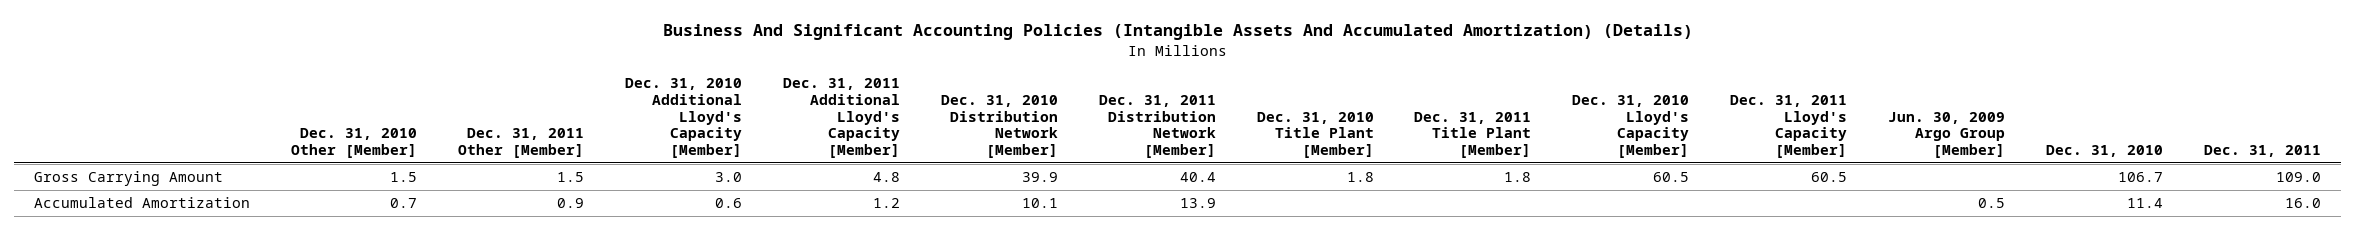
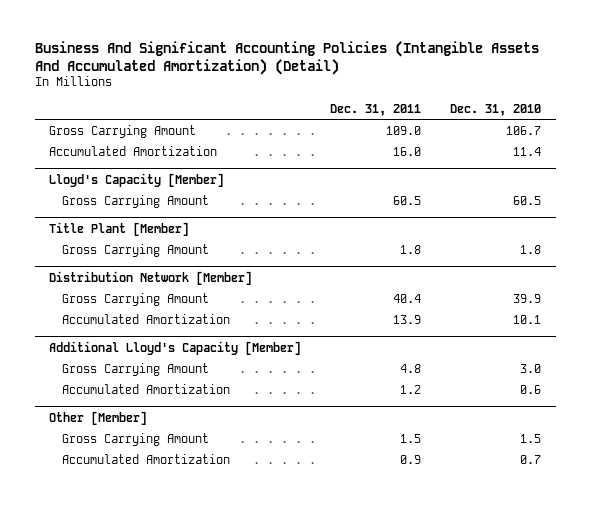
[662,24,1693,41] Business And Significant Accounting Policies (Intangible Assets And Accumulated Amortization) (Details) -> [34,40,539,75] Business And Significant Accounting Policies (Intangible Assets And Accumulated Amortization) (Detail)
[291,128,418,159] Dec. 31, 2010 Other [Member] -> none
[458,128,585,159] Dec. 31, 2011 Other [Member] -> none
[624,78,742,159] Dec. 31, 2010 Additional Lloyd's Capacity [Member] -> none
[782,78,900,159] Dec. 31, 2011 Additional Lloyd's Capacity [Member] -> none
[940,94,1058,159] Dec. 31, 2010 Distribution Network [Member] -> none
[1098,94,1216,159] Dec. 31, 2011 Distribution Network [Member] -> none
[1256,111,1374,159] Dec. 31, 2010 Title Plant [Member] -> none
[1414,111,1532,159] Dec. 31, 2011 Title Plant [Member] -> none
[1572,94,1690,159] Dec. 31, 2010 Lloyd's Capacity [Member] -> none
[1730,94,1848,159] Dec. 31, 2011 Lloyd's Capacity [Member] -> none
[1888,111,2006,159] Jun. 30, 2009 Argo Group [Member] -> none
none -> [49,172,225,187] Lloyd's Capacity [Member]
none -> [62,194,210,208] Gross Carrying Amount
none -> [49,221,190,236] Title Plant [Member]
none -> [62,243,210,257] Gross Carrying Amount
none -> [49,270,253,285] Distribution Network [Member]
none -> [62,292,210,306] Gross Carrying Amount
none -> [62,313,231,324] Accumulated Amortization
none -> [49,340,302,355] Additional Lloyd's Capacity [Member]
none -> [62,362,210,376] Gross Carrying Amount
none -> [62,383,231,394] Accumulated Amortization
none -> [49,410,148,425] Other [Member]
none -> [62,432,210,446] Gross Carrying Amount
none -> [62,453,231,464] Accumulated Amortization

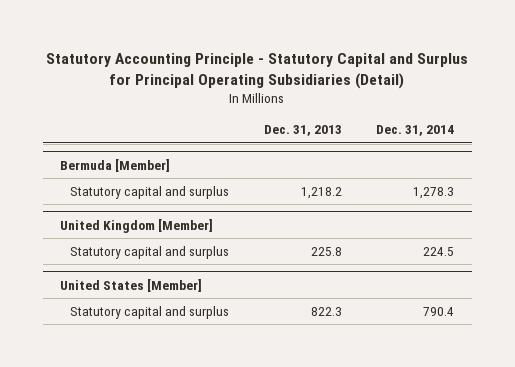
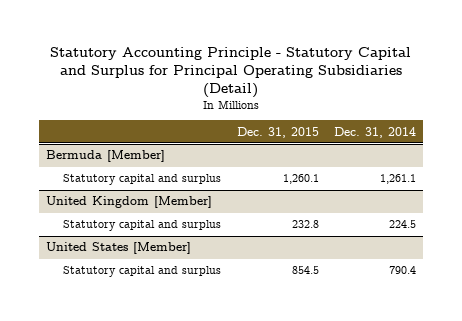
[263,125,342,137] Dec. 31, 2013 -> none
none -> [236,126,319,138] Dec. 31, 2015
[413,186,455,199] 1,278.3 -> [379,174,416,185] 1,261.1

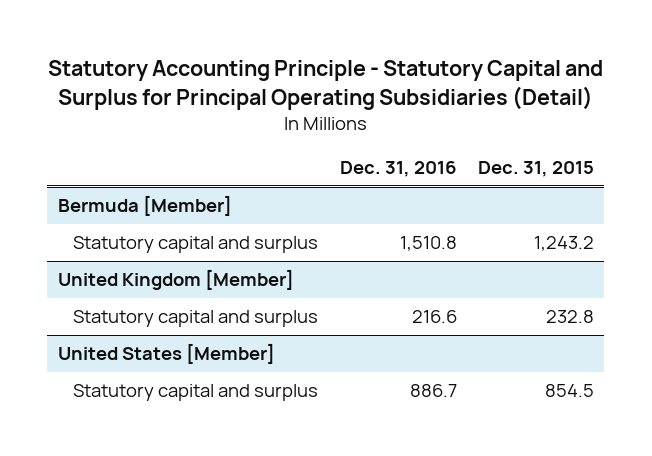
[333,126,416,138] Dec. 31, 2014 -> none
none -> [339,161,457,178] Dec. 31, 2016
[282,174,319,185] 1,260.1 -> [533,236,594,252] 1,243.2

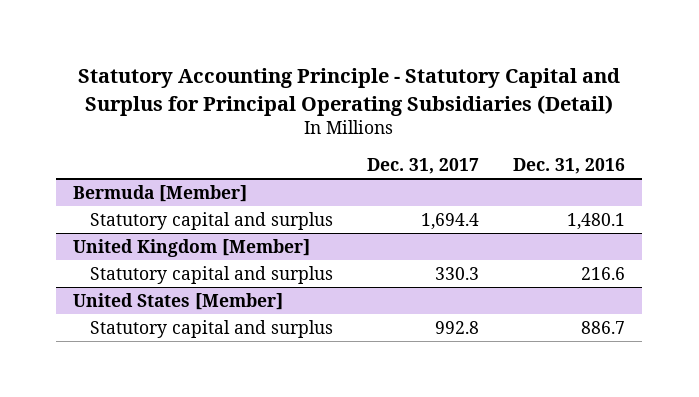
[477,161,594,178] Dec. 31, 2015 -> none
none -> [367,158,480,175] Dec. 31, 2017
[399,236,457,252] 1,510.8 -> [567,212,626,230] 1,480.1

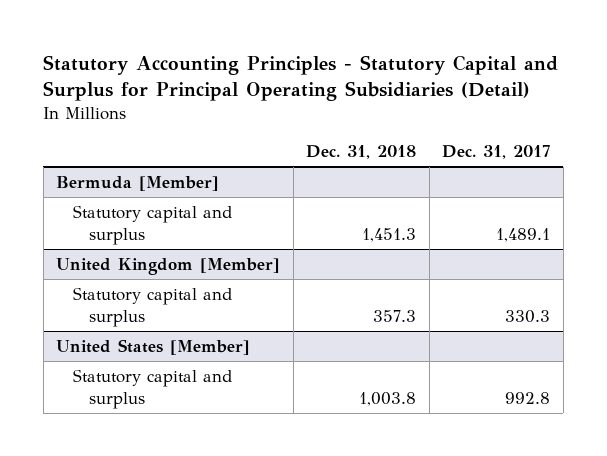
[78,68,621,116] Statutory Accounting Principle - Statutory Capital and Surplus for Principal Operating Subsidiaries (Detail) -> [43,54,559,102] Statutory Accounting Principles - Statutory Capital and Surplus for Principal Operating Subsidiaries (Detail)
[513,158,626,175] Dec. 31, 2016 -> none
none -> [306,145,417,160] Dec. 31, 2018
[421,212,480,230] 1,694.4 -> [496,227,551,242] 1,489.1

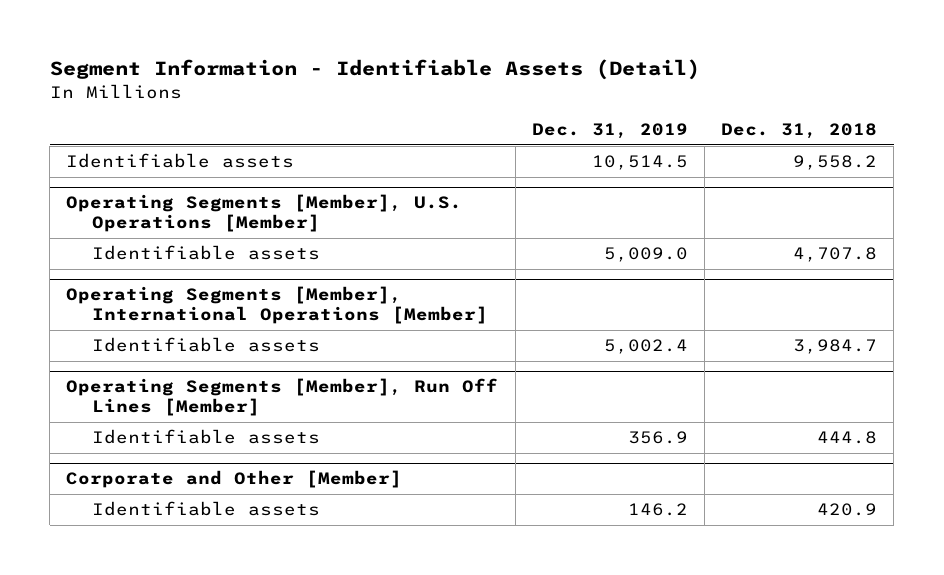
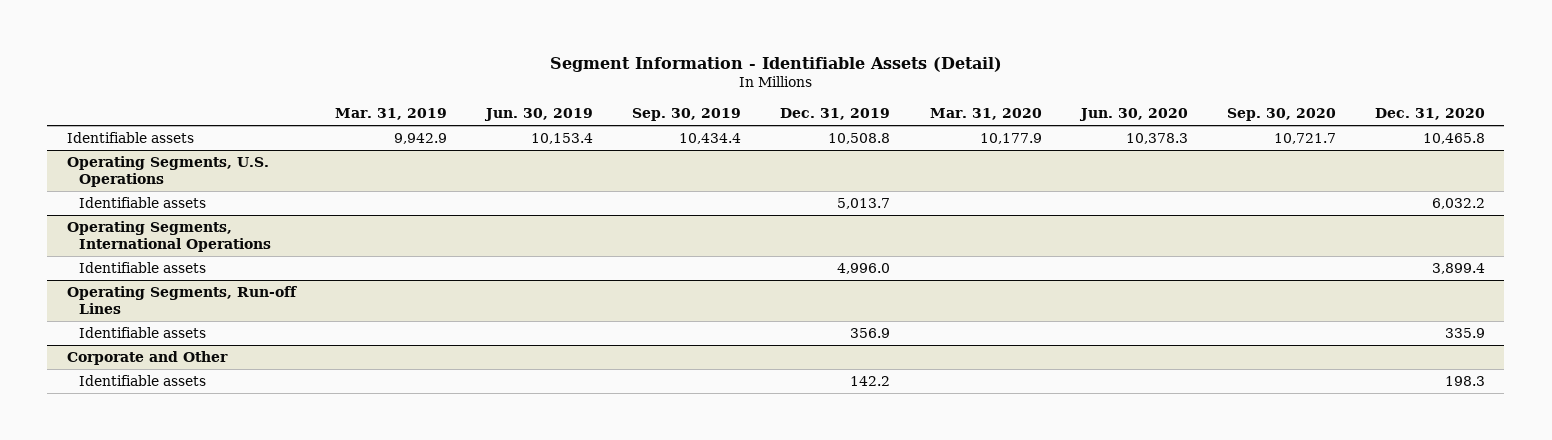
[721,123,878,140] Dec. 31, 2018 -> none
none -> [335,108,448,121] Mar. 31, 2019
none -> [484,108,594,122] Jun. 30, 2019
none -> [632,108,742,122] Sep. 30, 2019
none -> [929,108,1042,121] Mar. 31, 2020
none -> [1078,108,1188,122] Jun. 30, 2020
none -> [1226,108,1336,122] Sep. 30, 2020
none -> [1374,108,1485,121] Dec. 31, 2020
[591,155,688,171] 10,514.5 -> [828,132,891,144] 10,508.8
[66,194,463,233] Operating Segments [Member], U.S. Operations [Member] -> [67,155,270,187] Operating Segments, U.S. Operations
[603,247,688,263] 5,009.0 -> [837,197,891,209] 5,013.7
[66,286,489,325] Operating Segments [Member], International Operations [Member] -> [67,220,272,252] Operating Segments, International Operations
[603,339,688,355] 5,002.4 -> [837,262,891,274] 4,996.0
[66,378,499,417] Operating Segments [Member], Run Off Lines [Member] -> [67,285,298,314] Operating Segments, Run-off Lines
[66,470,403,489] Corporate and Other [Member] -> [67,350,229,365] Corporate and Other
[627,503,688,517] 146.2 -> [850,375,891,386] 142.2

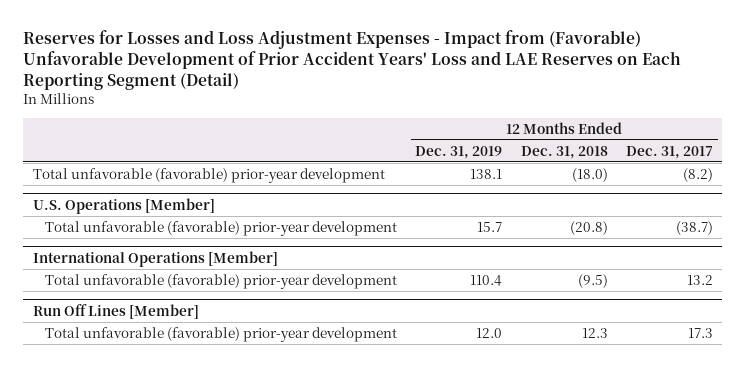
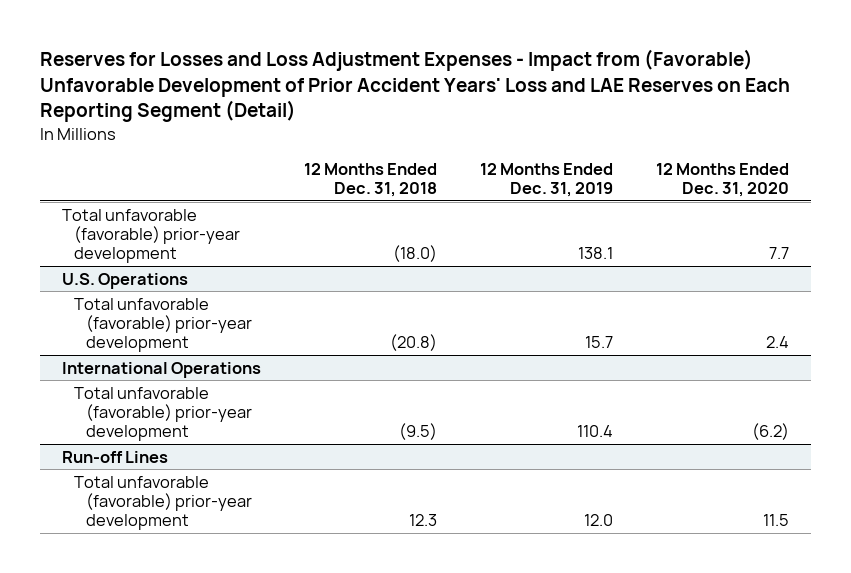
[626,145,714,159] Dec. 31, 2017 -> none
none -> [656,162,790,198] 12 Months Ended Dec. 31, 2020
[32,197,215,214] U.S. Operations [Member] -> [61,272,188,289] U.S. Operations
[32,250,278,267] International Operations [Member] -> [61,361,261,378] International Operations
[32,303,199,319] Run Off Lines [Member] -> [61,450,168,463] Run-off Lines

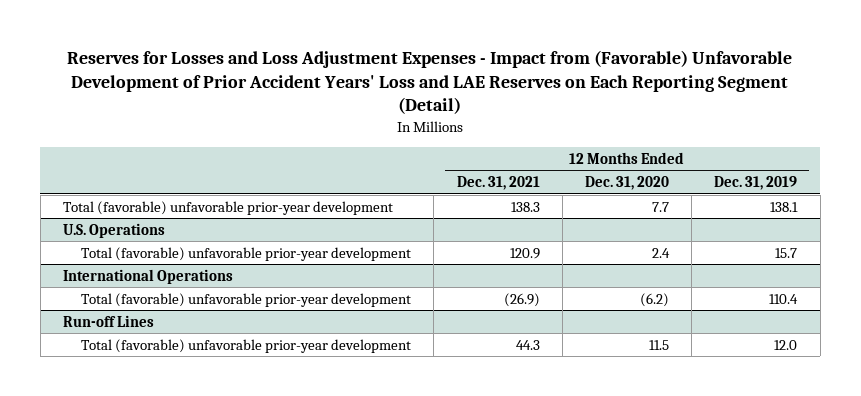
[303,162,437,198] 12 Months Ended Dec. 31, 2018 -> none
none -> [456,176,540,191] Dec. 31, 2021
[61,208,240,264] Total unfavorable (favorable) prior-year development -> [63,200,394,215] Total (favorable) unfavorable prior-year development
[73,297,252,353] Total unfavorable (favorable) prior-year development -> [81,246,412,261] Total (favorable) unfavorable prior-year development
[73,386,252,442] Total unfavorable (favorable) prior-year development -> [81,292,412,307] Total (favorable) unfavorable prior-year development
[73,475,252,531] Total unfavorable (favorable) prior-year development -> [81,338,412,353] Total (favorable) unfavorable prior-year development

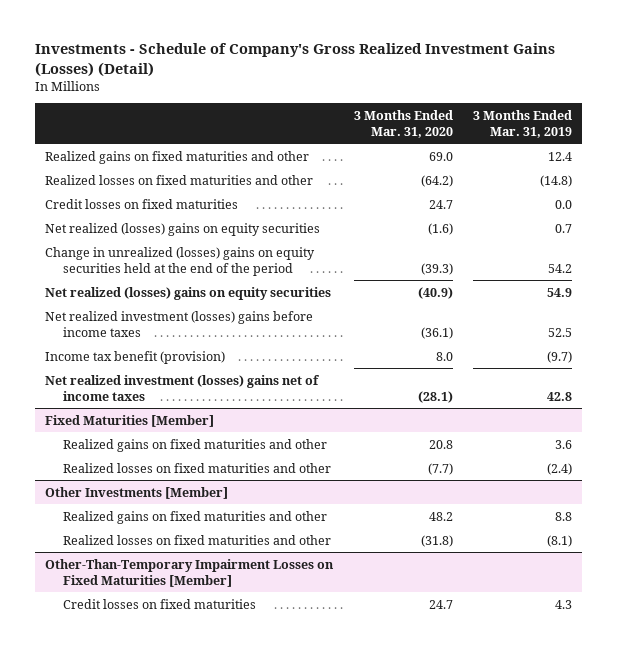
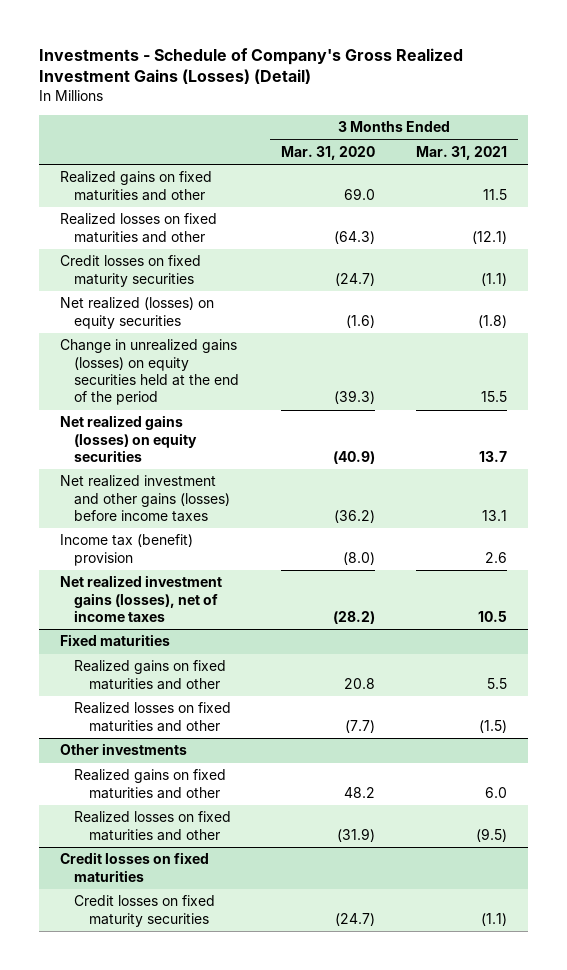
[472,109,572,138] 3 Months Ended Mar. 31, 2019 -> none
none -> [416,145,508,160] Mar. 31, 2021
[420,174,453,187] (64.2) -> [333,230,375,244] (64.3)
[45,198,239,209] Credit losses on fixed maturities -> [60,255,202,287] Credit losses on fixed maturity securities
[428,199,453,209] 24.7 -> [334,272,375,286] (24.7)
[45,222,321,236] Net realized (losses) gains on equity securities -> [60,297,215,329] Net realized (losses) on equity securities
[45,246,316,276] Change in unrealized (losses) gains on equity securities held at the end of the period -> [60,339,240,406] Change in unrealized gains (losses) on equity securities held at the end of the period
[45,286,332,300] Net realized (losses) gains on equity securities -> [60,415,198,463] Net realized gains (losses) on equity securities
[45,310,314,337] Net realized investment (losses) gains before income taxes -> [60,475,231,523] Net realized investment and other gains (losses) before income taxes
[420,326,453,339] (36.1) -> [333,510,375,524] (36.2)
[45,350,226,364] Income tax benefit (provision) -> [60,534,194,566] Income tax (benefit) provision
[435,351,453,361] 8.0 -> [342,551,375,565] (8.0)
[45,374,321,401] Net realized investment (losses) gains net of income taxes -> [60,575,223,623] Net realized investment gains (losses), net of income taxes
[417,390,453,403] (28.1) -> [332,611,375,625] (28.2)
[45,414,215,427] Fixed Maturities [Member] -> [60,634,171,647] Fixed maturities
[45,486,229,499] Other Investments [Member] -> [60,743,188,756] Other investments
[420,534,453,547] (31.8) -> [336,827,375,842] (31.9)
[45,558,335,587] Other-Than-Temporary Impairment Losses on Fixed Maturities [Member] -> [60,852,210,882] Credit losses on fixed maturities
[63,598,257,609] Credit losses on fixed maturities -> [74,895,216,927] Credit losses on fixed maturity securities
[428,599,453,609] 24.7 -> [334,912,375,926] (24.7)

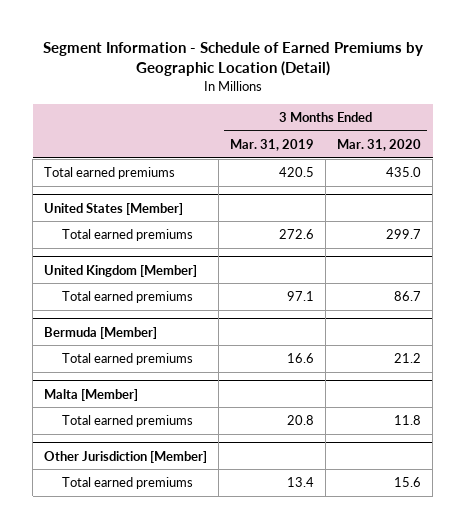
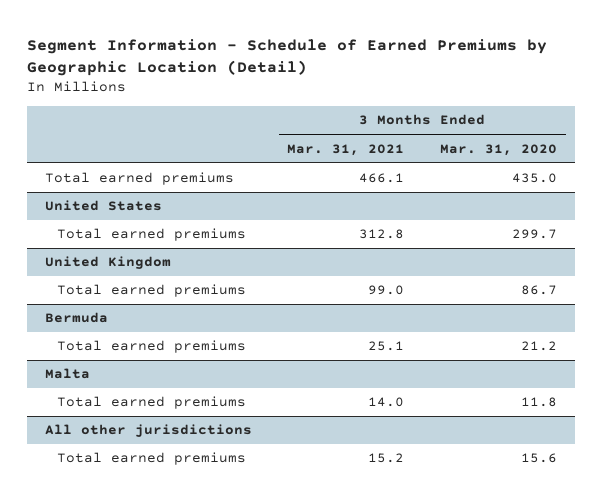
[230,138,315,151] Mar. 31, 2019 -> none
none -> [287,143,405,156] Mar. 31, 2021
[44,202,184,215] United States [Member] -> [44,200,162,212] United States
[44,264,198,277] United Kingdom [Member] -> [44,256,171,270] United Kingdom
[44,326,158,339] Bermuda [Member] -> [44,312,108,324] Bermuda
[44,388,139,401] Malta [Member] -> [44,368,90,380] Malta
[44,450,208,463] Other Jurisdiction [Member] -> [44,424,252,438] All other jurisdictions

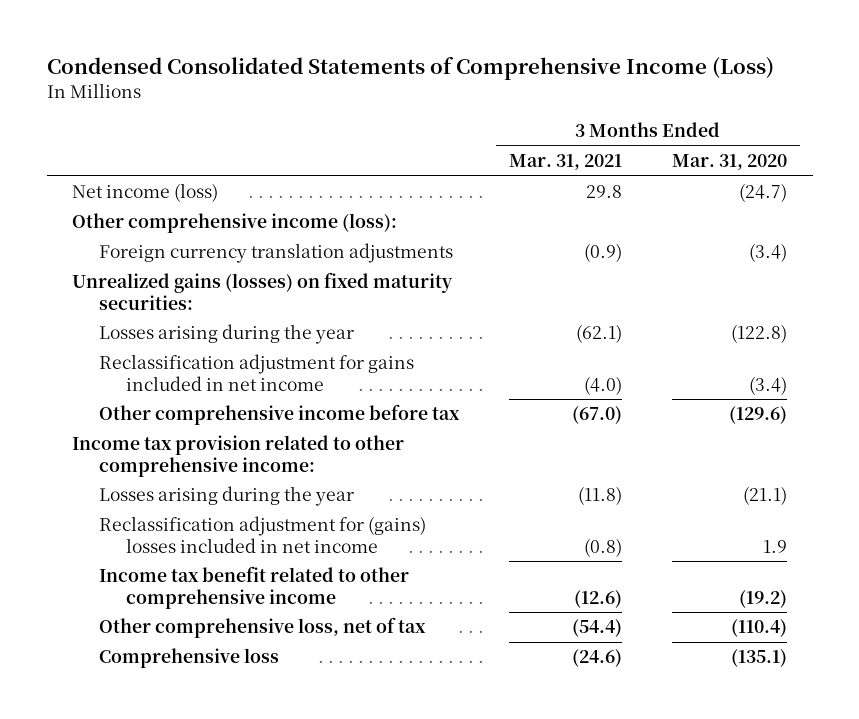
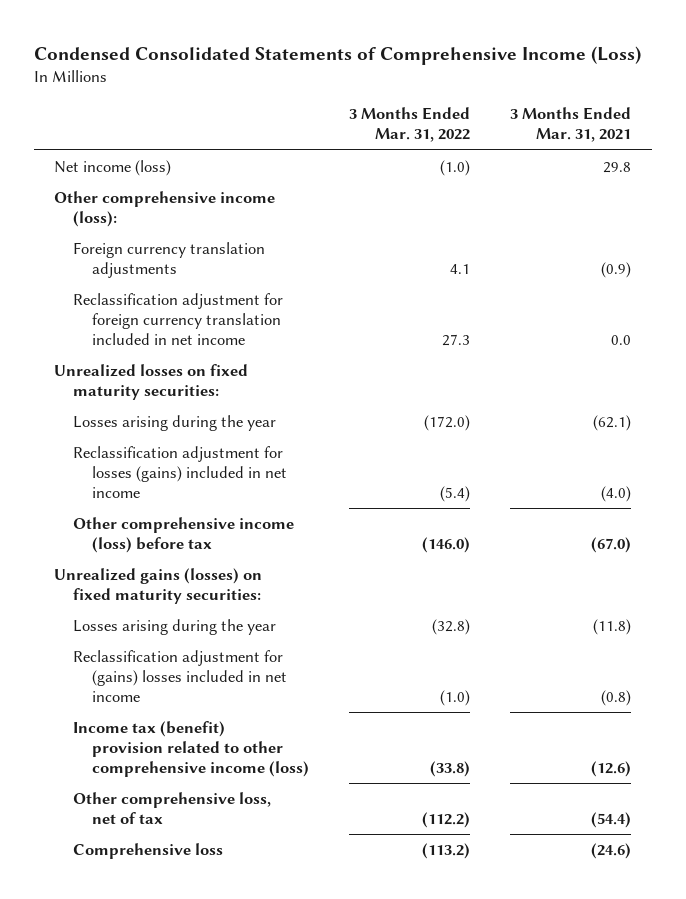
[672,154,788,171] Mar. 31, 2020 -> none
none -> [348,107,470,143] 3 Months Ended Mar. 31, 2022
none -> [72,292,283,345] Reclassification adjustment for foreign currency translation included in net income
none -> [54,363,249,400] Unrealized losses on fixed maturity securities:
[71,435,404,477] Income tax provision related to other comprehensive income: -> none
[98,354,414,391] Reclassification adjustment for gains included in net income -> [72,445,287,498] Reclassification adjustment for losses (gains) included in net income
[98,404,460,426] Other comprehensive income before tax -> [72,516,294,553] Other comprehensive income (loss) before tax
[71,272,453,310] Unrealized gains (losses) on fixed maturity securities: -> [54,567,263,604] Unrealized gains (losses) on fixed maturity securities:
[98,566,409,609] Income tax benefit related to other comprehensive income -> [72,720,309,777] Income tax (benefit) provision related to other comprehensive income (loss)

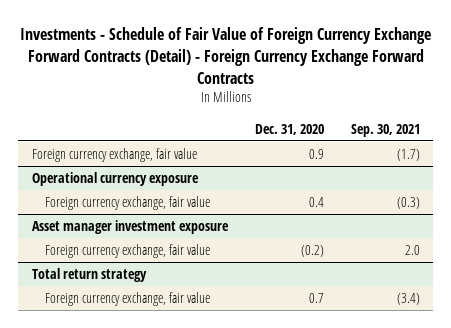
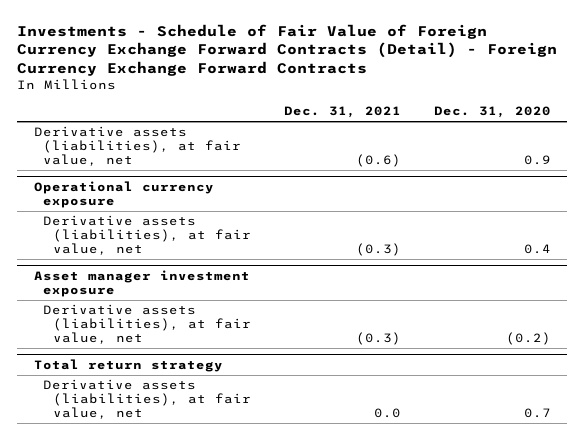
[350,123,420,137] Sep. 30, 2021 -> none
none -> [283,106,401,119] Dec. 31, 2021
[31,148,197,163] Foreign currency exchange, fair value -> [33,126,242,166] Derivative assets (liabilities), at fair value, net
[45,196,211,211] Foreign currency exchange, fair value -> [43,215,251,255] Derivative assets (liabilities), at fair value, net
[45,244,211,259] Foreign currency exchange, fair value -> [43,304,251,344] Derivative assets (liabilities), at fair value, net
[45,292,211,307] Foreign currency exchange, fair value -> [43,379,251,419] Derivative assets (liabilities), at fair value, net

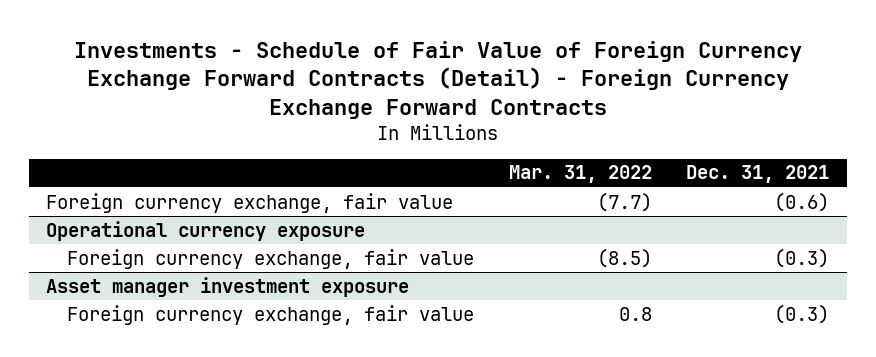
[433,106,551,119] Dec. 31, 2020 -> none
none -> [508,165,652,184] Mar. 31, 2022
[33,126,242,166] Derivative assets (liabilities), at fair value, net -> [46,192,454,213] Foreign currency exchange, fair value
[43,215,251,255] Derivative assets (liabilities), at fair value, net -> [66,248,474,269] Foreign currency exchange, fair value
[33,359,223,373] Total return strategy -> none
[43,379,251,419] Derivative assets (liabilities), at fair value, net -> none
[43,304,251,344] Derivative assets (liabilities), at fair value, net -> [66,304,474,325] Foreign currency exchange, fair value

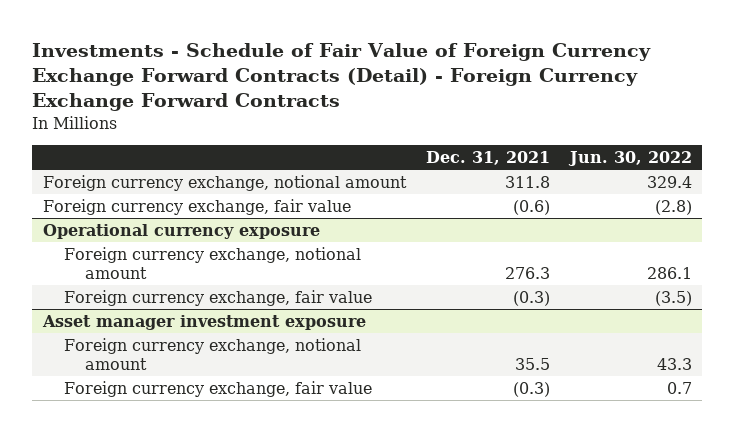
[508,165,652,184] Mar. 31, 2022 -> none
none -> [568,151,693,167] Jun. 30, 2022
none -> [42,174,407,191] Foreign currency exchange, notional amount
none -> [63,246,361,280] Foreign currency exchange, notional amount
none -> [63,337,361,371] Foreign currency exchange, notional amount

